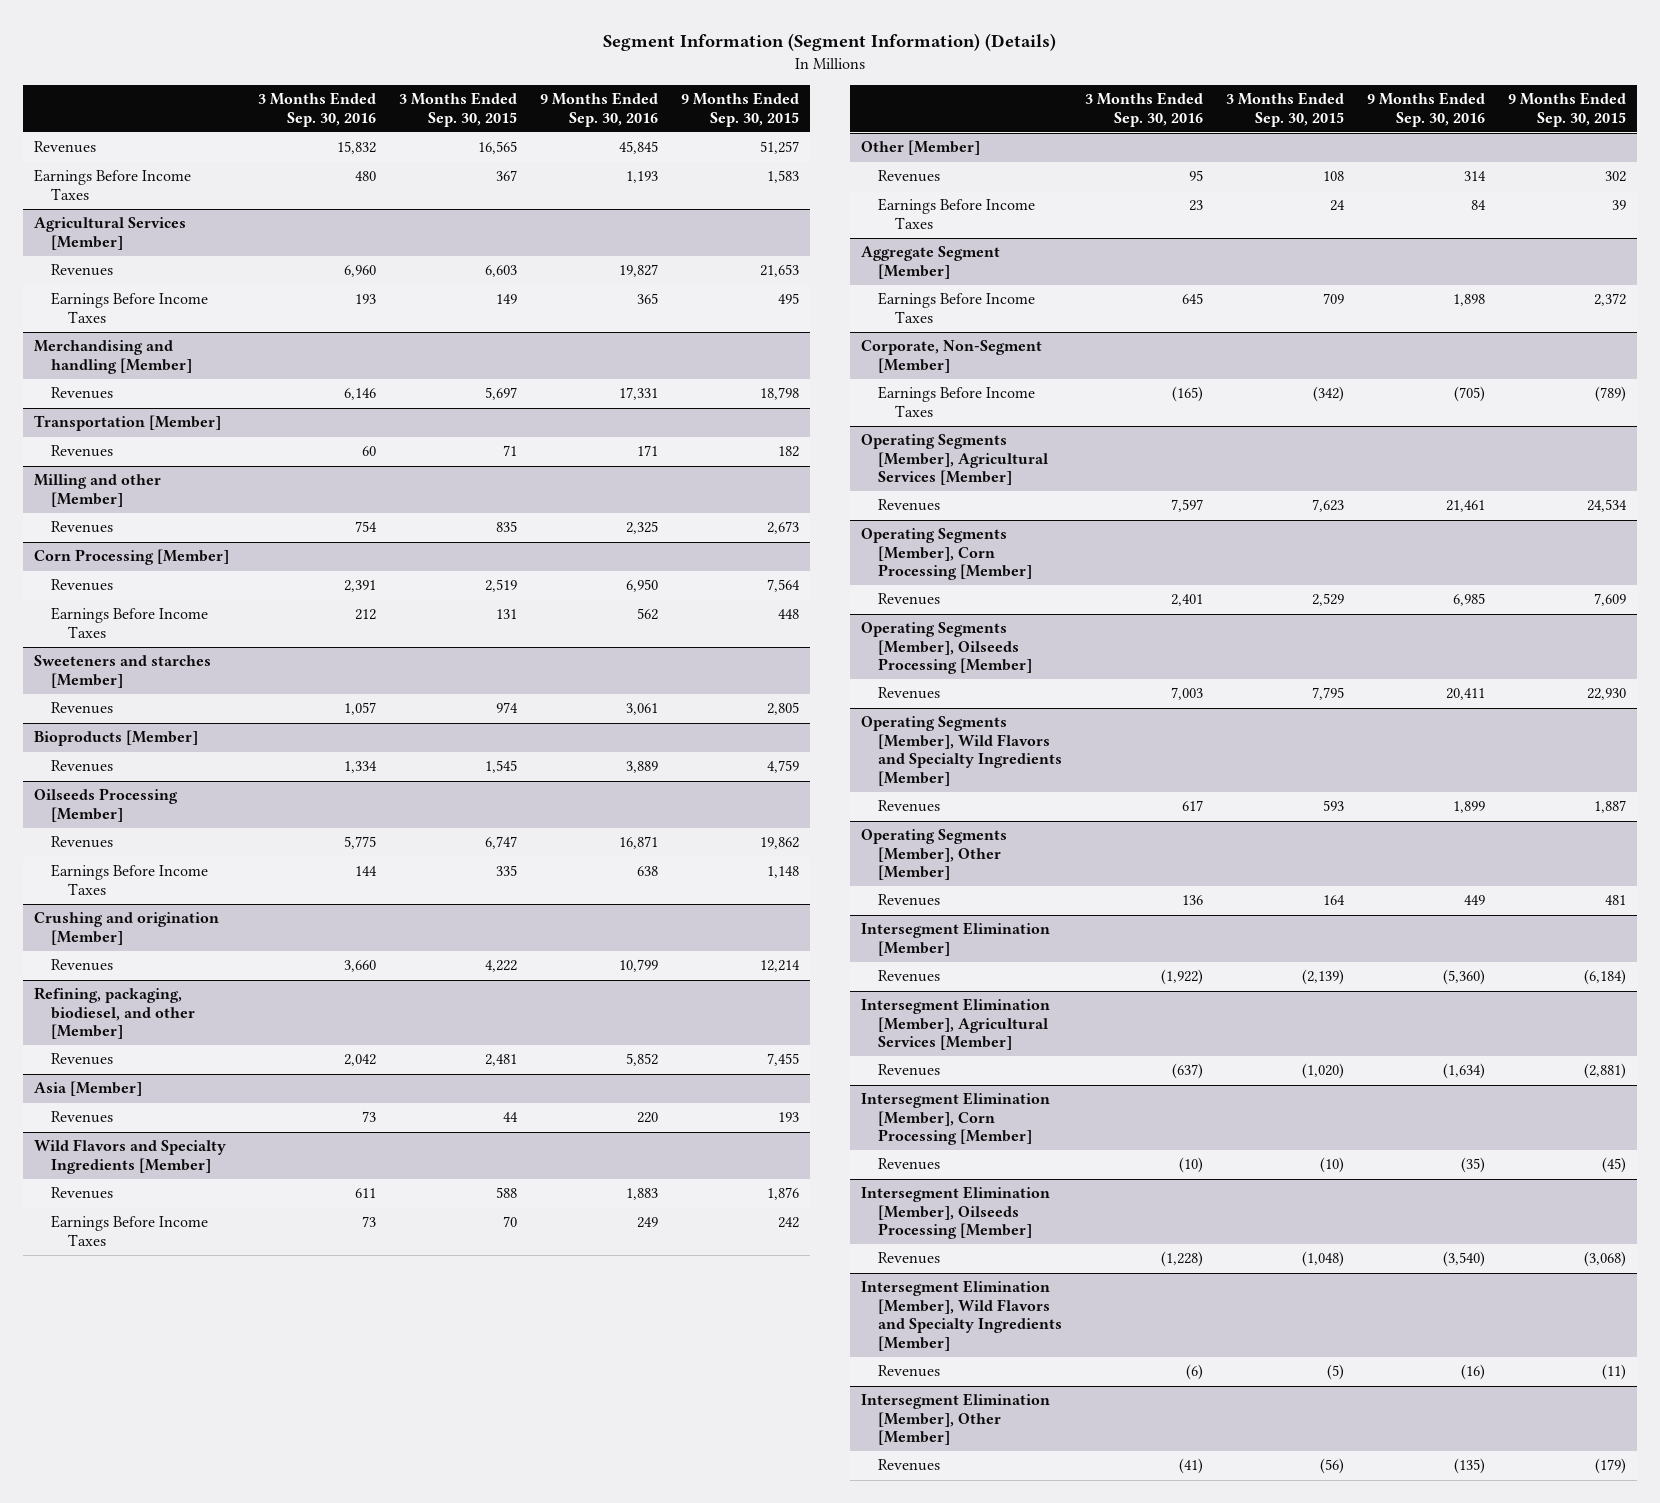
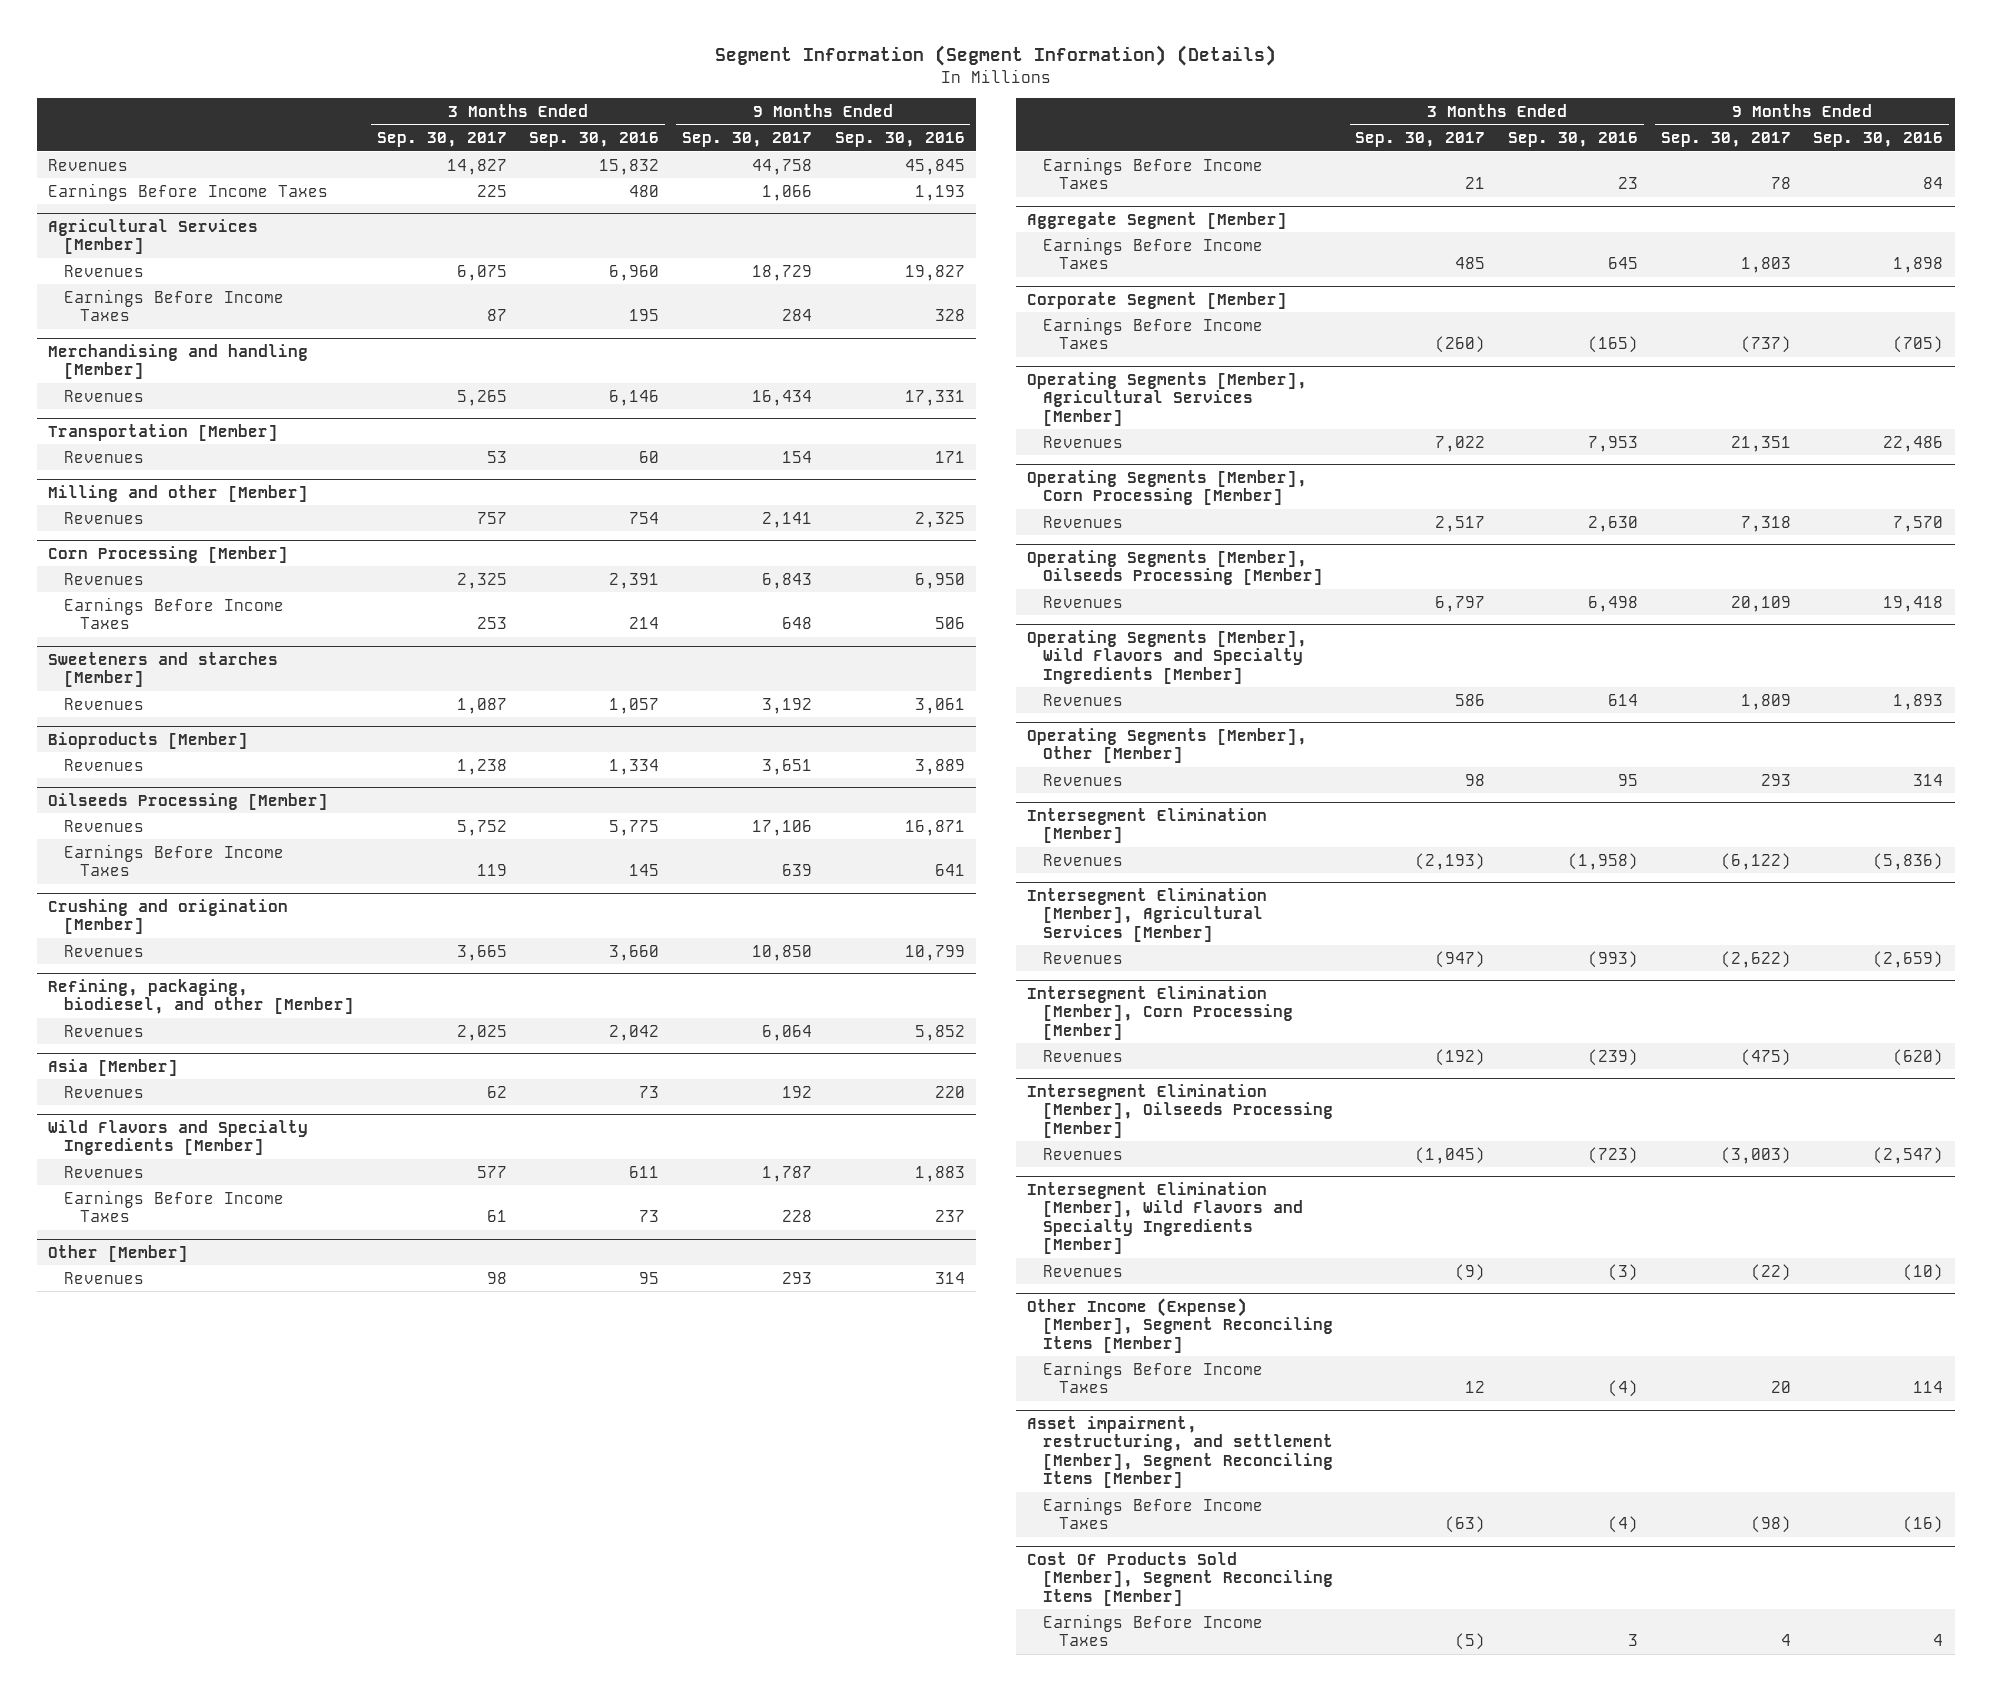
[398,92,517,127] 3 Months Ended Sep. 30, 2015 -> none
[680,92,799,127] 9 Months Ended Sep. 30, 2015 -> none
none -> [376,132,507,148] Sep. 30, 2017
none -> [681,132,812,148] Sep. 30, 2017
[355,294,377,305] 193 -> [629,309,660,322] 195
[636,293,658,305] 365 -> [934,309,965,322] 328
[355,609,377,621] 212 -> [629,617,660,630] 214
[636,608,658,621] 562 -> [934,617,965,630] 506
[355,866,378,877] 144 -> [629,864,660,877] 145
[636,866,658,877] 638 -> [934,864,965,877] 641
[636,1217,658,1229] 249 -> [934,1210,965,1223] 237
[861,340,1043,373] Corporate, Non-Segment [Member] -> [1026,291,1287,309] Corporate Segment [Member]
[1171,499,1204,513] 7,597 -> [1588,435,1639,452] 7,953
[1446,500,1486,513] 21,461 -> [1883,435,1944,452] 22,486
[1171,594,1204,607] 2,401 -> [1588,515,1639,532] 2,630
[1453,593,1486,607] 6,985 -> [1893,515,1944,532] 7,570
[1171,687,1204,701] 7,003 -> [1588,595,1639,612] 6,498
[1446,688,1486,701] 20,411 -> [1883,595,1944,612] 19,418
[1182,800,1204,812] 617 -> [1608,693,1639,706] 614
[1453,801,1486,814] 1,899 -> [1893,693,1944,710] 1,893
[1182,895,1204,906] 136 -> [1618,773,1639,786] 95
[1464,895,1486,906] 449 -> [1913,773,1944,786] 314
[1161,969,1204,986] (1,922) -> [1568,852,1639,870] (1,958)
[1443,969,1486,986] (5,360) -> [1873,852,1944,870] (5,836)
[1172,1063,1204,1080] (637) -> [1588,950,1639,968] (993)
[1443,1063,1486,1080] (1,634) -> [1873,950,1944,968] (2,659)
[1179,1157,1204,1174] (10) -> [1588,1048,1639,1066] (239)
[1461,1157,1486,1174] (35) -> [1893,1048,1944,1066] (620)
[1161,1251,1204,1268] (1,228) -> [1588,1146,1639,1164] (723)
[1443,1251,1486,1268] (3,540) -> [1873,1146,1944,1164] (2,547)
[861,1393,1051,1446] Intersegment Elimination [Member], Other [Member] -> none
[878,1459,941,1472] Revenues -> none
[1186,1364,1204,1381] (6) -> [1608,1263,1639,1281] (3)
[1461,1364,1486,1381] (16) -> [1903,1263,1944,1281] (10)
none -> [1026,1297,1333,1353] Other Income (Expense) [Member], Segment Reconciling Items [Member]
none -> [1042,1360,1263,1394] Earnings Before Income Taxes
none -> [1026,1415,1333,1489] Asset impairment, restructuring, and settlement [Member], Segment Reconciling Items [Member]
none -> [1042,1496,1263,1530] Earnings Before Income Taxes
none -> [1026,1551,1333,1606] Cost Of Products Sold [Member], Segment Reconciling Items [Member]
none -> [1042,1613,1263,1647] Earnings Before Income Taxes

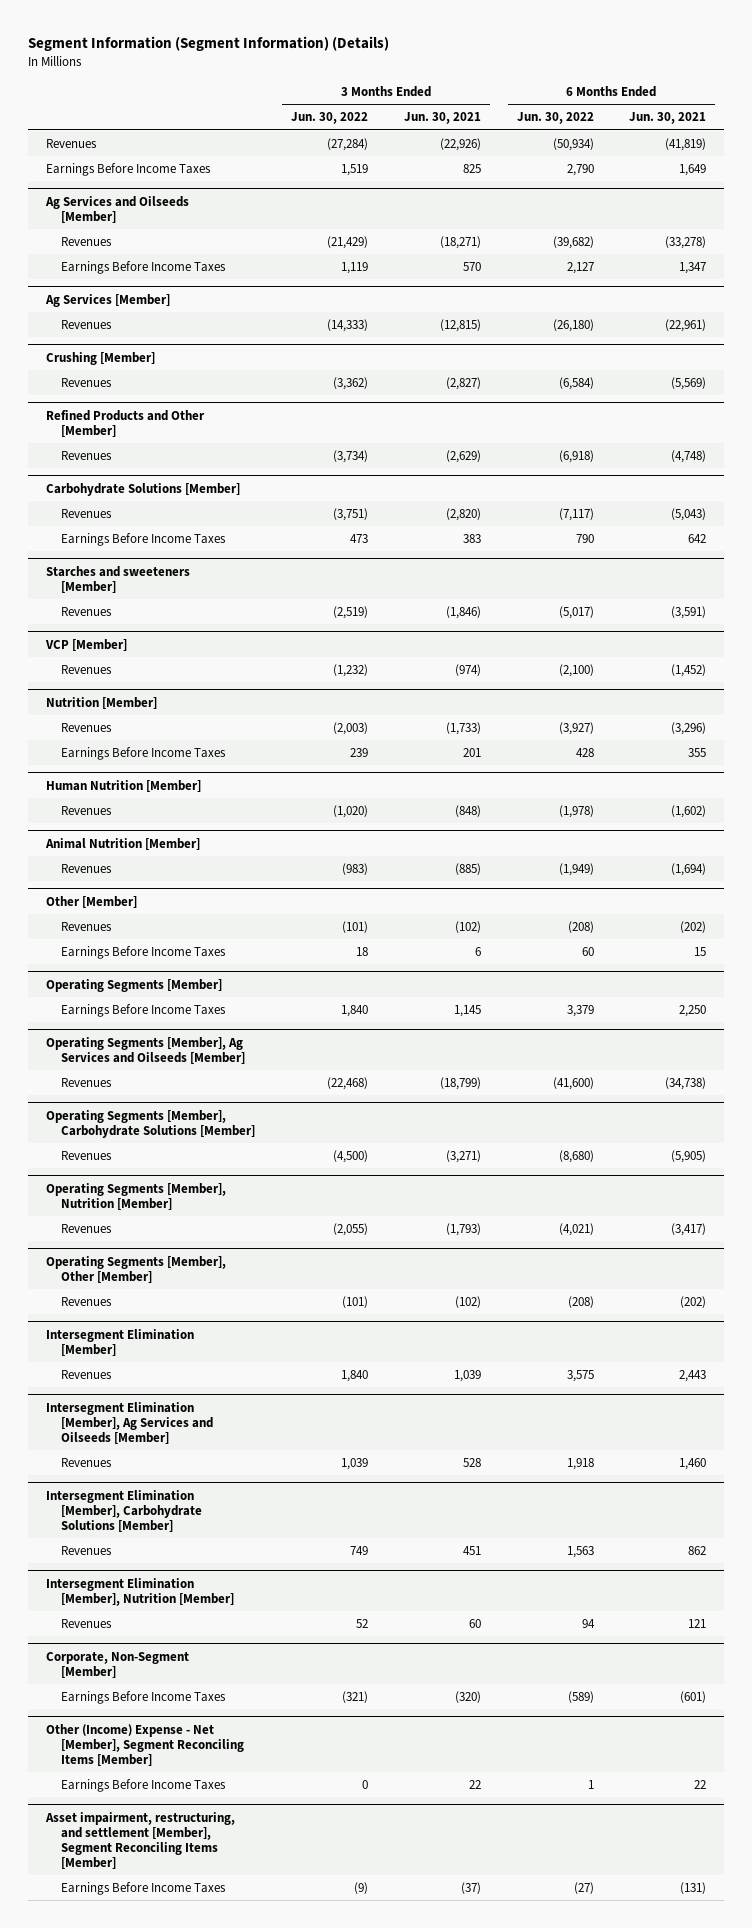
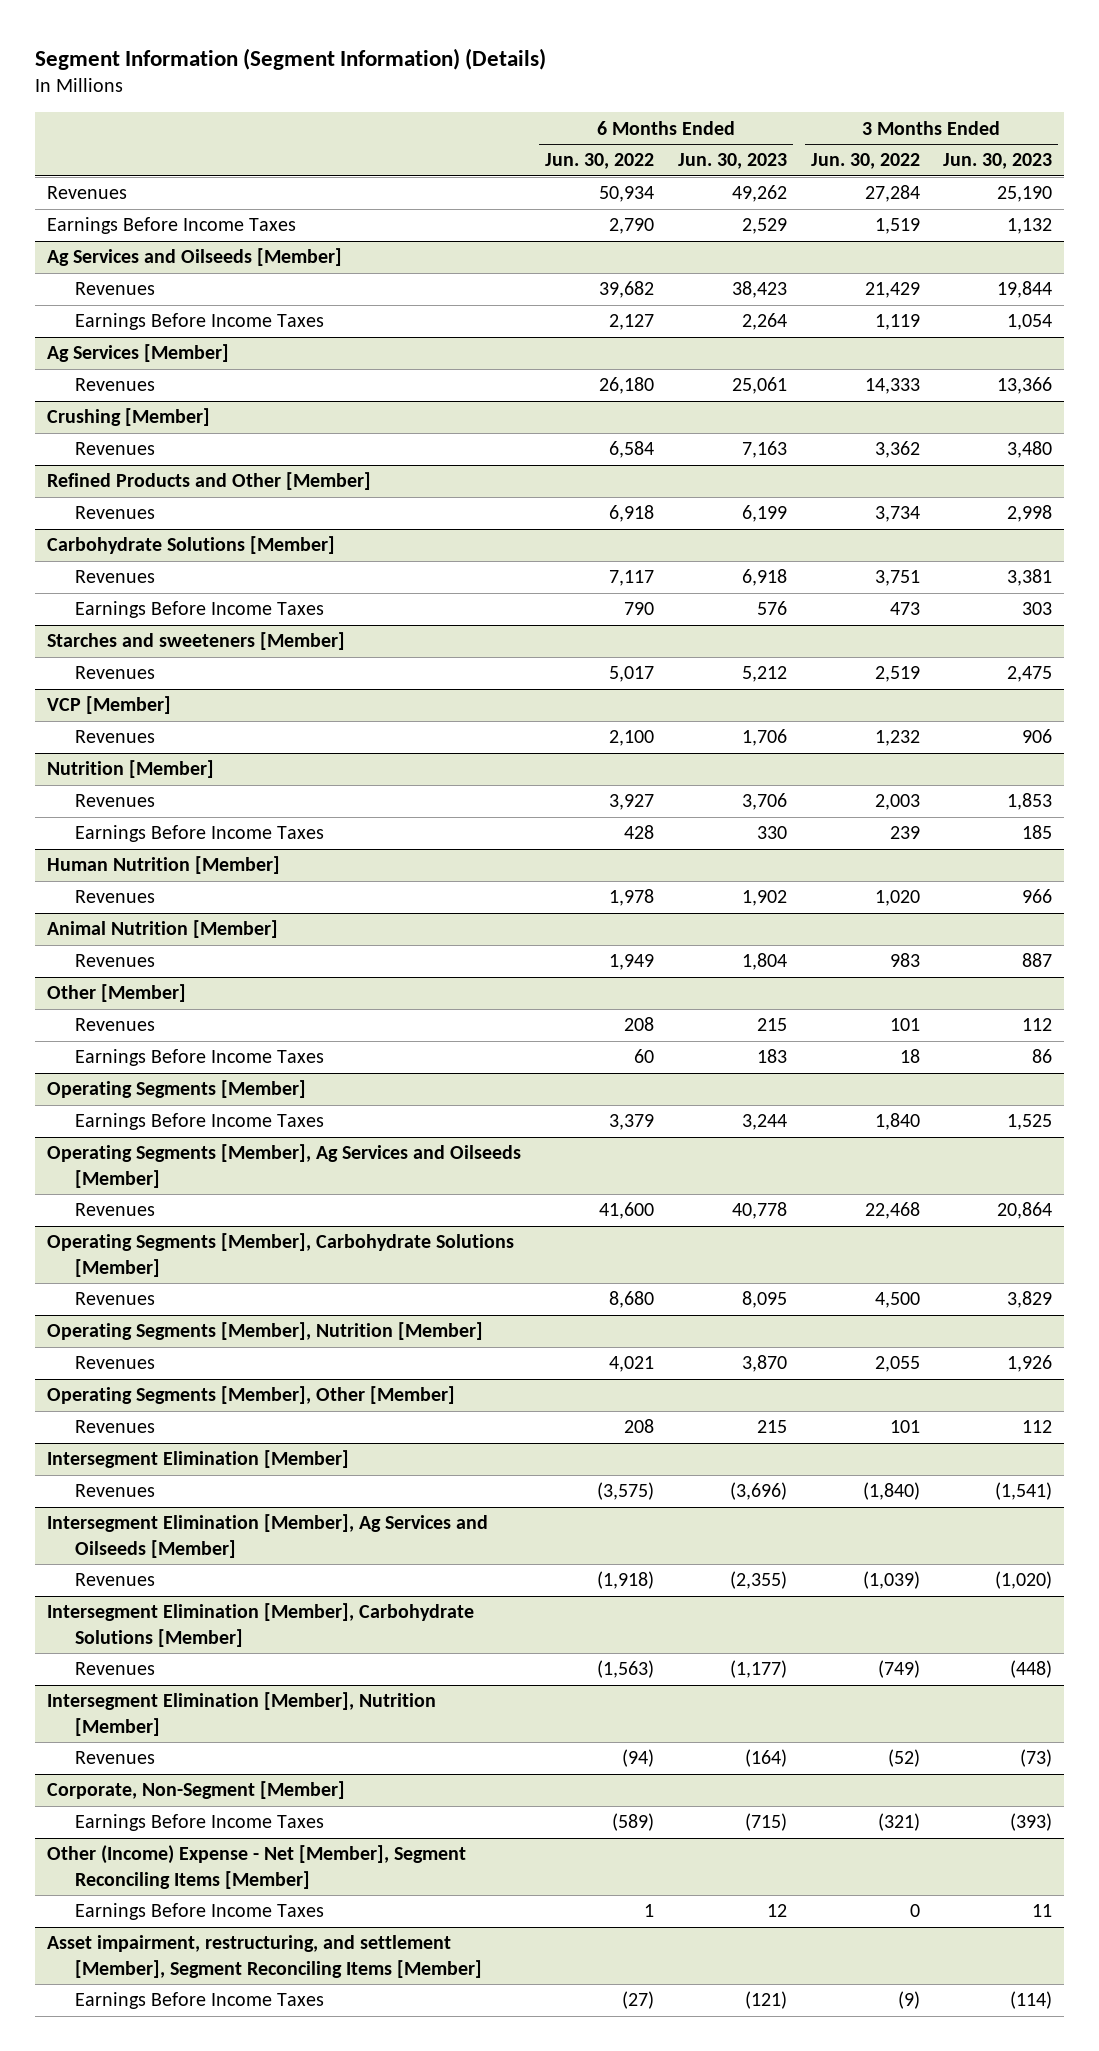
[403,112,481,125] Jun. 30, 2021 -> none
[629,112,707,125] Jun. 30, 2021 -> none
none -> [677,153,787,170] Jun. 30, 2023
none -> [943,153,1053,170] Jun. 30, 2023
[326,138,368,152] (27,284) -> [864,185,920,203] 27,284
[552,138,594,152] (50,934) -> [598,186,654,203] 50,934
[326,236,368,250] (21,429) -> [864,282,920,299] 21,429
[552,236,594,250] (39,682) -> [598,281,654,299] 39,682
[326,319,368,333] (14,333) -> [864,378,920,395] 14,333
[552,319,594,333] (26,180) -> [598,377,654,395] 26,180
[332,377,368,391] (3,362) -> [874,441,920,459] 3,362
[558,377,594,391] (6,584) -> [608,441,654,459] 6,584
[332,450,368,464] (3,734) -> [874,506,920,523] 3,734
[558,450,594,464] (6,918) -> [608,505,654,523] 6,918
[332,508,368,522] (3,751) -> [874,570,920,587] 3,751
[558,508,594,522] (7,117) -> [608,570,654,587] 7,117
[332,606,368,620] (2,519) -> [874,666,920,683] 2,519
[558,606,594,620] (5,017) -> [608,666,654,683] 5,017
[332,664,368,678] (1,232) -> [874,730,920,747] 1,232
[558,664,594,678] (2,100) -> [608,730,654,747] 2,100
[332,722,368,736] (2,003) -> [874,794,920,811] 2,003
[558,722,594,736] (3,927) -> [608,794,654,811] 3,927
[332,805,368,819] (1,020) -> [874,890,920,907] 1,020
[558,805,594,819] (1,978) -> [608,889,654,907] 1,978
[341,863,368,876] (983) -> [889,953,920,968] 983
[558,863,594,877] (1,949) -> [608,954,654,971] 1,949
[341,921,368,934] (101) -> [889,1018,920,1032] 101
[567,921,594,934] (208) -> [623,1017,654,1032] 208
[326,1077,368,1091] (22,468) -> [864,1202,920,1220] 22,468
[552,1077,594,1091] (41,600) -> [598,1202,654,1220] 41,600
[332,1150,368,1164] (4,500) -> [874,1292,920,1309] 4,500
[558,1150,594,1164] (8,680) -> [608,1291,654,1309] 8,680
[332,1223,368,1237] (2,055) -> [874,1356,920,1373] 2,055
[558,1223,594,1237] (4,021) -> [608,1356,654,1373] 4,021
[341,1296,368,1309] (101) -> [889,1420,920,1434] 101
[567,1296,594,1309] (208) -> [623,1419,654,1434] 208
[340,1370,368,1383] 1,840 -> [862,1482,920,1501] (1,840)
[566,1370,594,1383] 3,575 -> [596,1482,654,1501] (3,575)
[340,1458,368,1471] 1,039 -> [862,1571,920,1590] (1,039)
[566,1458,594,1471] 1,918 -> [596,1571,654,1590] (1,918)
[349,1546,368,1556] 749 -> [877,1660,920,1679] (749)
[566,1546,594,1559] 1,563 -> [596,1660,654,1679] (1,563)
[355,1619,368,1629] 52 -> [887,1749,920,1768] (52)
[581,1619,595,1629] 94 -> [621,1749,654,1768] (94)

